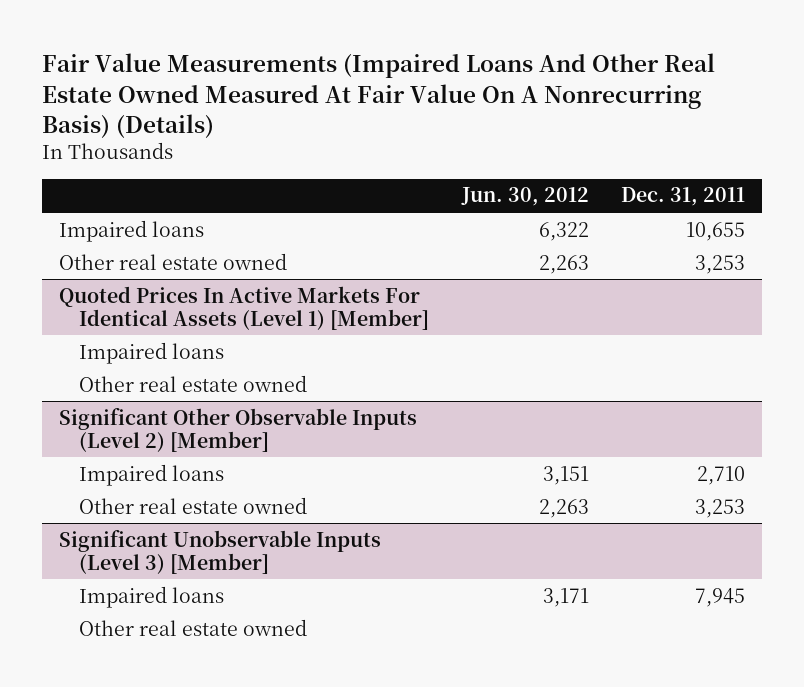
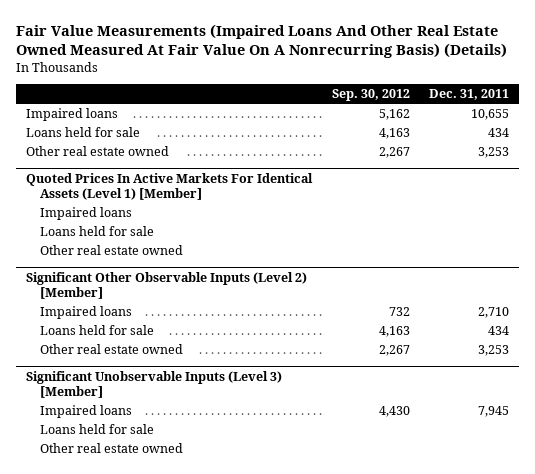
[460,187,589,207] Jun. 30, 2012 -> none
none -> [331,89,410,102] Sep. 30, 2012
none -> [26,126,141,137] Loans held for sale
none -> [39,225,154,236] Loans held for sale
none -> [39,324,154,335] Loans held for sale
none -> [39,423,154,434] Loans held for sale

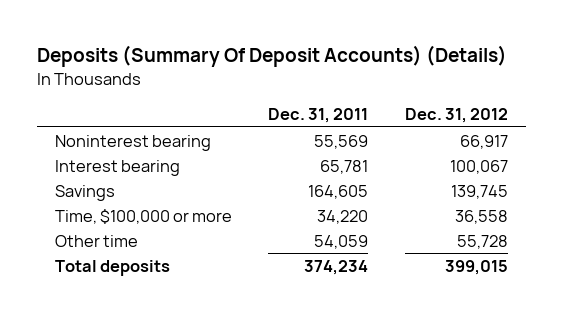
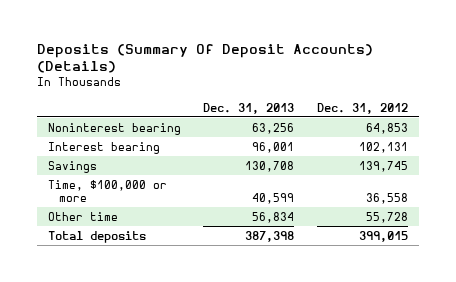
[268,107,369,123] Dec. 31, 2011 -> none
none -> [203,102,295,114] Dec. 31, 2013
[459,134,508,149] 66,917 -> [366,122,409,134] 64,853
[449,159,508,174] 100,067 -> [359,141,409,153] 102,131

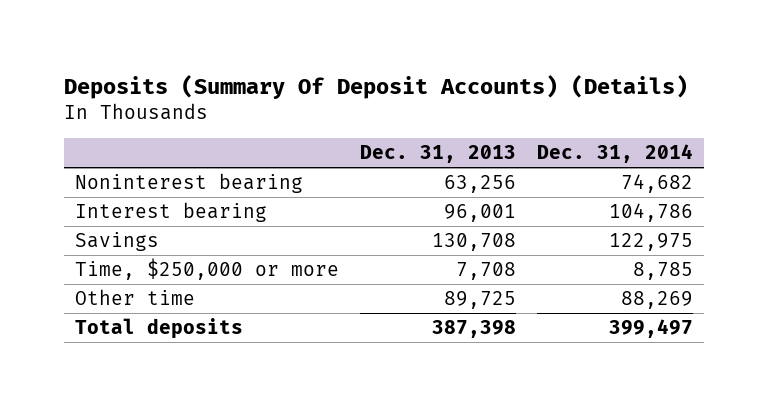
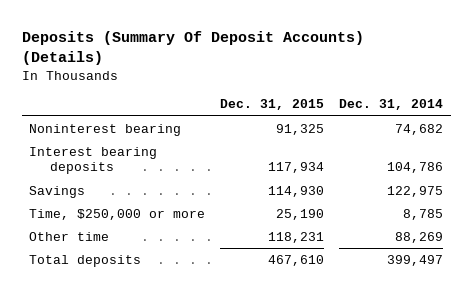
[360,145,517,164] Dec. 31, 2013 -> none
none -> [220,99,325,111] Dec. 31, 2015
[75,202,268,223] Interest bearing -> [29,146,158,175] Interest bearing deposits

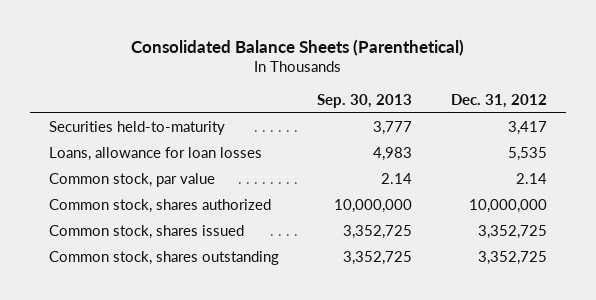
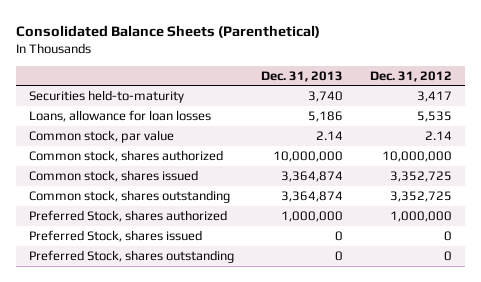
[317,93,413,108] Sep. 30, 2013 -> none
none -> [260,70,343,82] Dec. 31, 2013
none -> [29,210,228,223] Preferred Stock, shares authorized
none -> [29,230,203,243] Preferred Stock, shares issued
none -> [29,250,235,264] Preferred Stock, shares outstanding

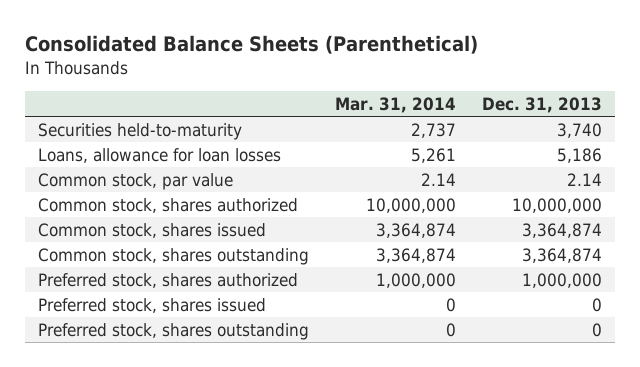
[369,70,452,82] Dec. 31, 2012 -> none
none -> [335,96,457,113] Mar. 31, 2014
[29,210,228,223] Preferred Stock, shares authorized -> [38,272,299,288] Preferred stock, shares authorized
[29,230,203,243] Preferred Stock, shares issued -> [38,297,267,313] Preferred stock, shares issued
[29,250,235,264] Preferred Stock, shares outstanding -> [38,322,310,340] Preferred stock, shares outstanding

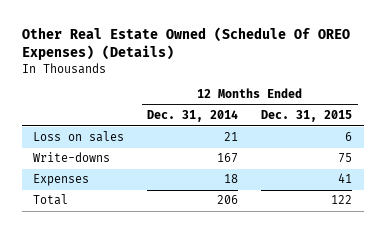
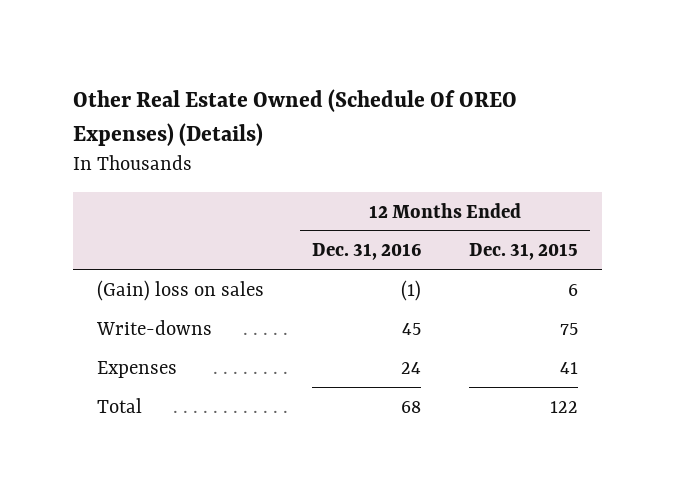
[147,110,239,123] Dec. 31, 2014 -> none
none -> [311,243,421,261] Dec. 31, 2016
[33,131,125,143] Loss on sales -> [96,279,264,301] (Gain) loss on sales

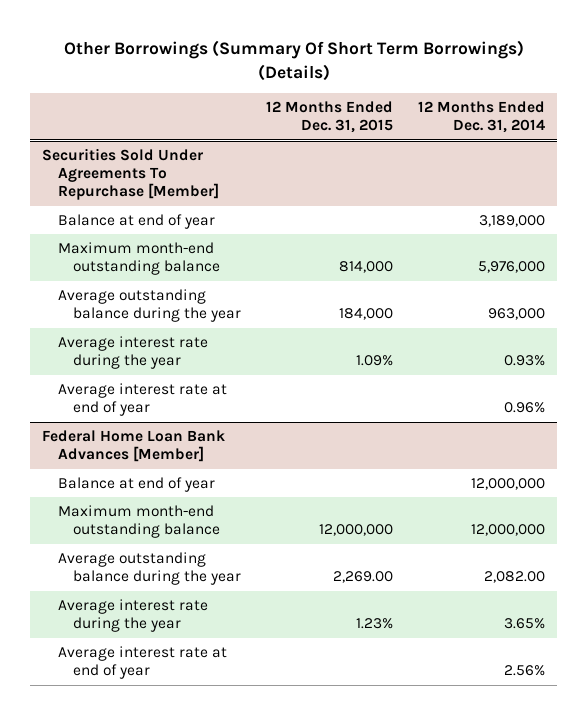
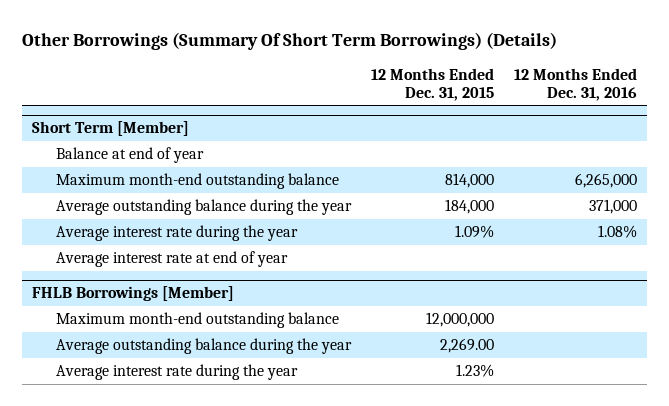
[417,101,545,134] 12 Months Ended Dec. 31, 2014 -> none
none -> [513,67,637,101] 12 Months Ended Dec. 31, 2016
[42,148,219,201] Securities Sold Under Agreements To Repurchase [Member] -> [32,121,190,137] Short Term [Member]
[57,477,215,493] Balance at end of year -> none
[42,430,226,463] Federal Home Loan Bank Advances [Member] -> [32,286,235,302] FHLB Borrowings [Member]
[57,646,227,680] Average interest rate at end of year -> none

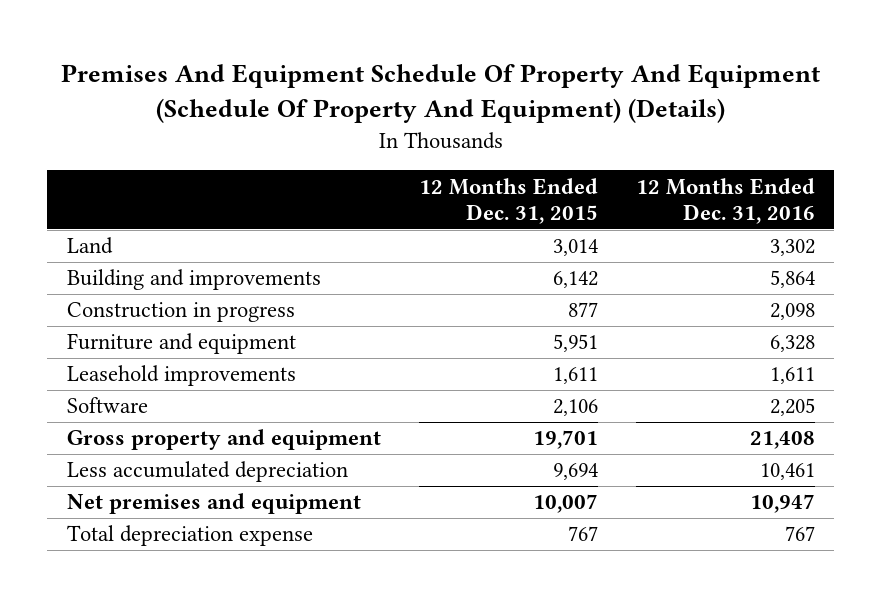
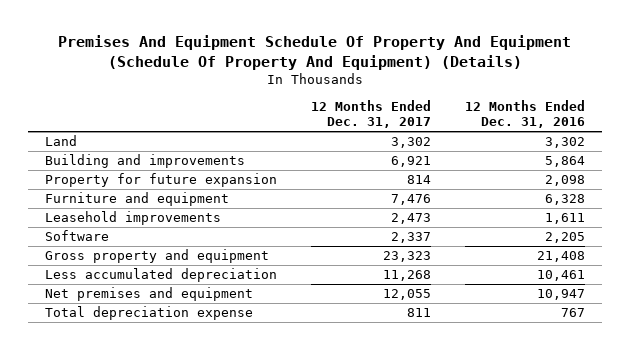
[418,177,598,225] 12 Months Ended Dec. 31, 2015 -> none
none -> [310,99,431,129] 12 Months Ended Dec. 31, 2017
[66,302,295,323] Construction in progress -> [44,173,277,188] Property for future expansion

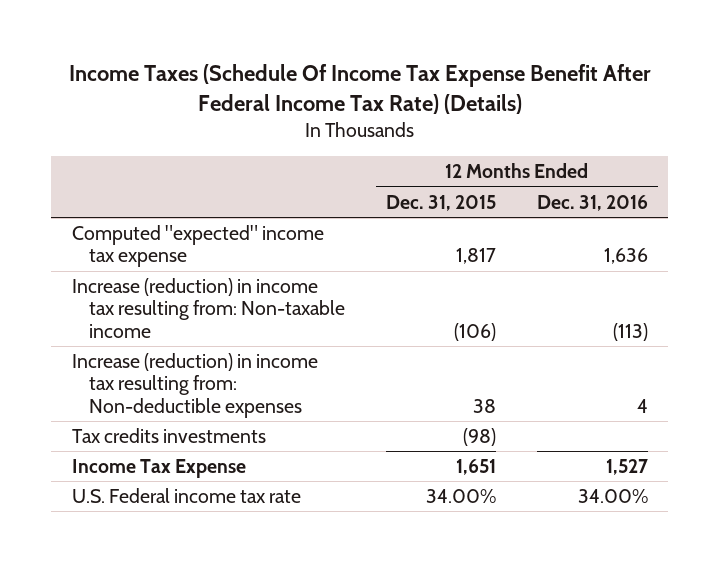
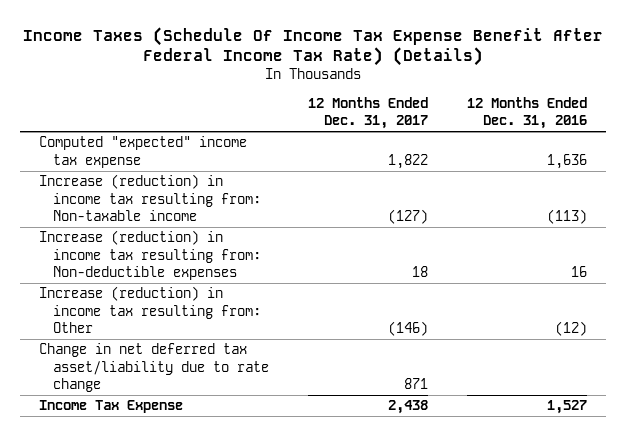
[386,194,497,211] Dec. 31, 2015 -> none
none -> [308,97,429,130] 12 Months Ended Dec. 31, 2017
[71,427,266,443] Tax credits investments -> none
[636,398,648,413] 4 -> [570,265,587,277] 16
none -> [39,286,262,333] Increase (reduction) in income tax resulting from: Other
none -> [39,343,270,392] Change in net deferred tax asset/liability due to rate change
[71,487,301,503] U.S. Federal income tax rate -> none

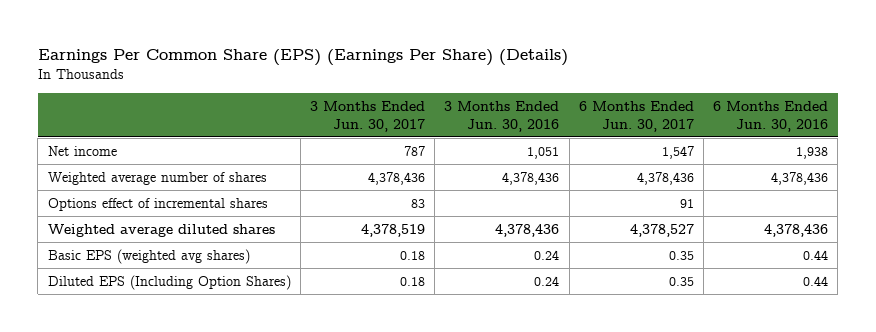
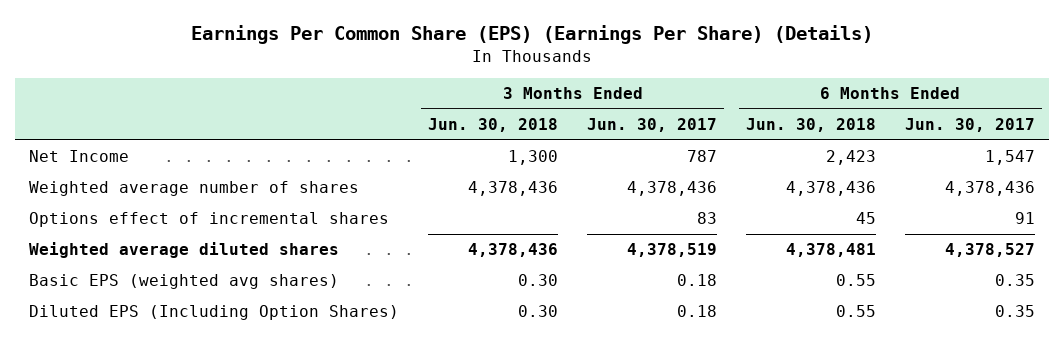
[444,100,560,132] 3 Months Ended Jun. 30, 2016 -> none
[713,100,829,132] 6 Months Ended Jun. 30, 2016 -> none
none -> [428,118,559,133] Jun. 30, 2018
none -> [745,118,876,133] Jun. 30, 2018
[47,145,117,156] Net income -> [29,150,130,163] Net Income

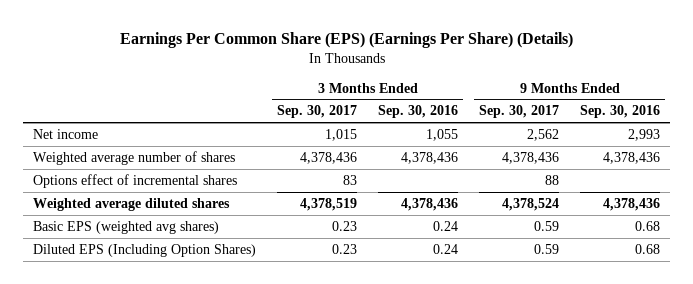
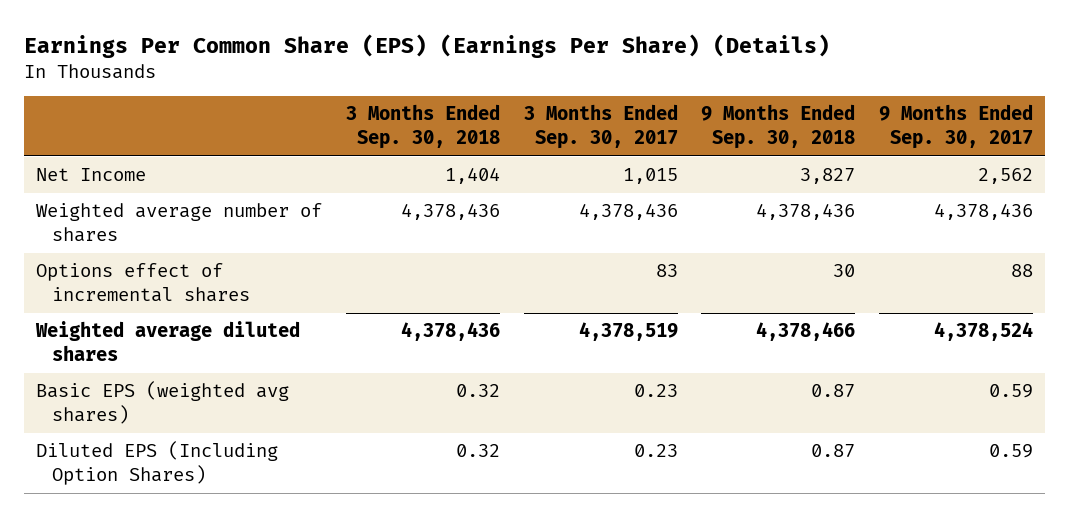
[378,105,459,119] Sep. 30, 2016 -> none
[579,105,660,119] Sep. 30, 2016 -> none
none -> [345,104,500,150] 3 Months Ended Sep. 30, 2018
none -> [701,104,856,150] 9 Months Ended Sep. 30, 2018
[33,128,99,139] Net income -> [35,168,146,182] Net Income

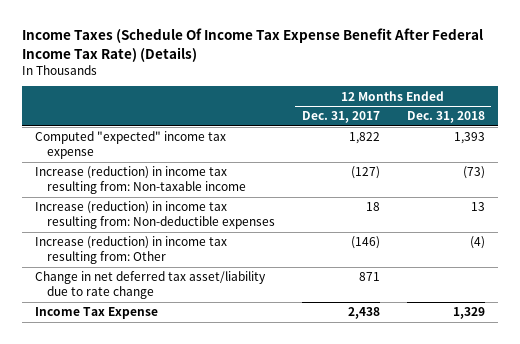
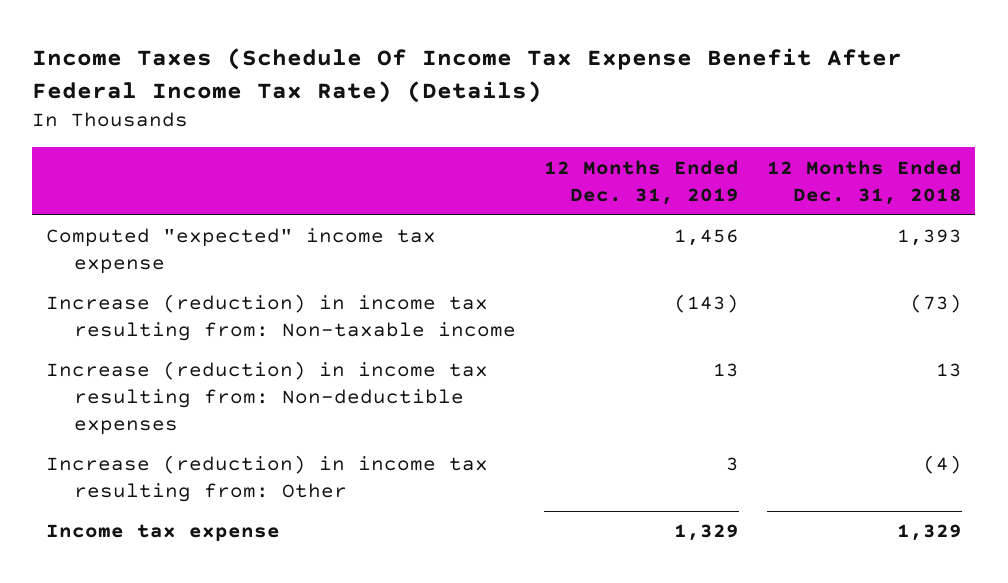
[302,111,381,124] Dec. 31, 2017 -> none
none -> [543,159,739,205] 12 Months Ended Dec. 31, 2019
[35,271,267,300] Change in net deferred tax asset/liability due to rate change -> none
[35,307,159,320] Income Tax Expense -> [45,524,280,542] Income tax expense

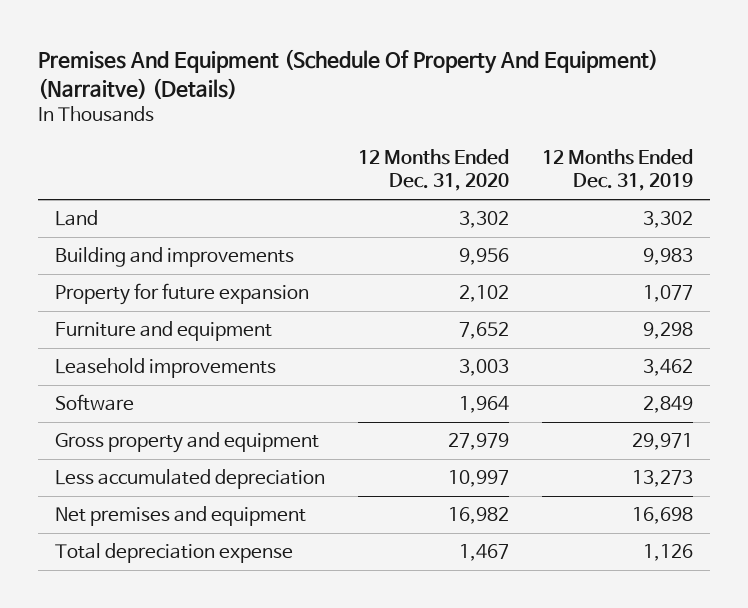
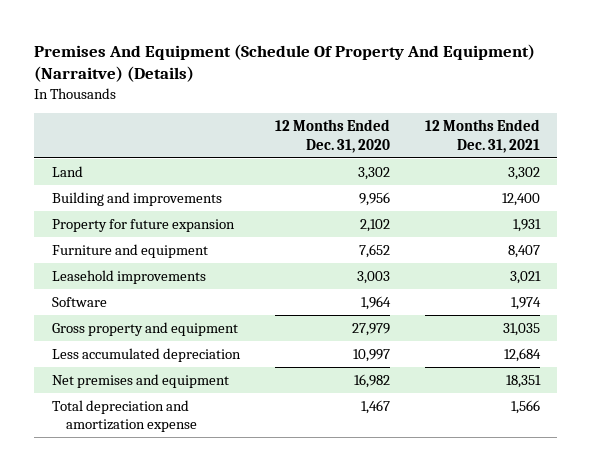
[542,149,694,192] 12 Months Ended Dec. 31, 2019 -> none
none -> [424,119,540,153] 12 Months Ended Dec. 31, 2021
[55,543,294,564] Total depreciation expense -> [51,399,198,433] Total depreciation and amortization expense

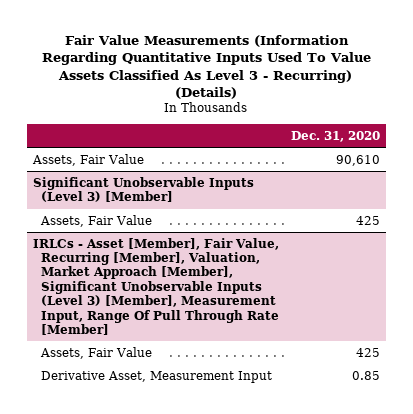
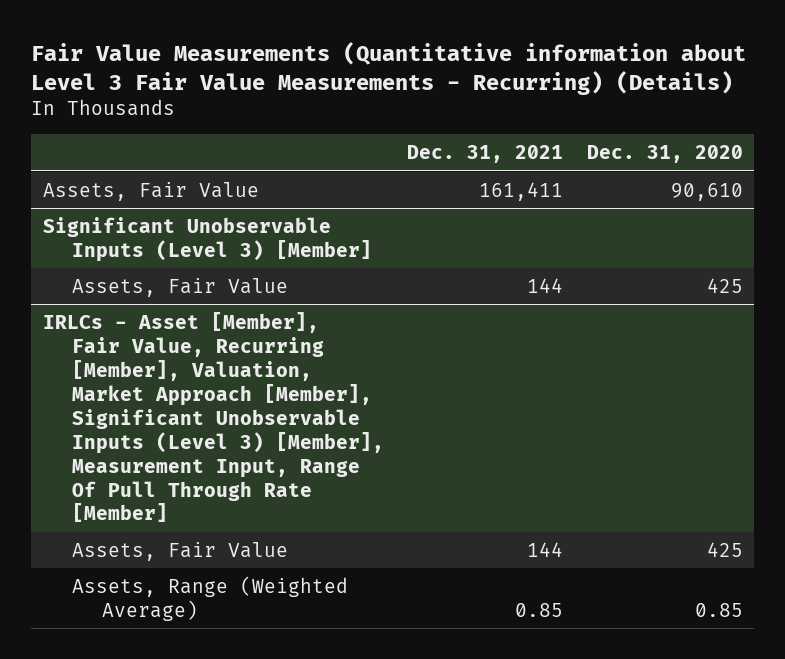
[42,34,372,100] Fair Value Measurements (Information Regarding Quantitative Inputs Used To Value Assets Classified As Level 3 - Recurring) (Details) -> [31,41,747,95] Fair Value Measurements (Quantitative information about Level 3 Fair Value Measurements - Recurring) (Details)
none -> [407,145,564,164] Dec. 31, 2021
[41,370,273,383] Derivative Asset, Measurement Input -> [72,575,349,621] Assets, Range (Weighted Average)

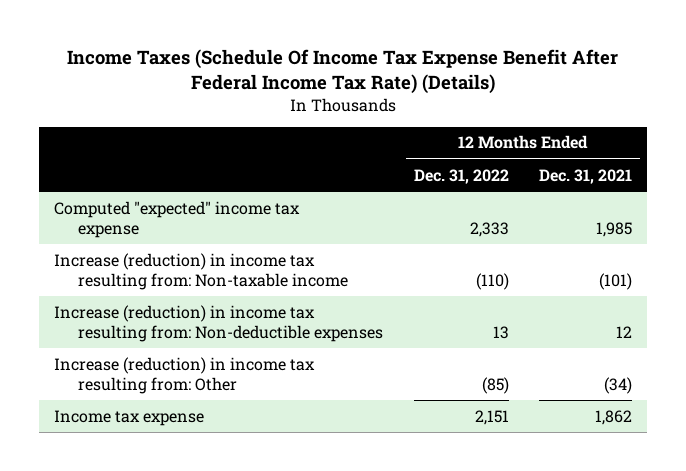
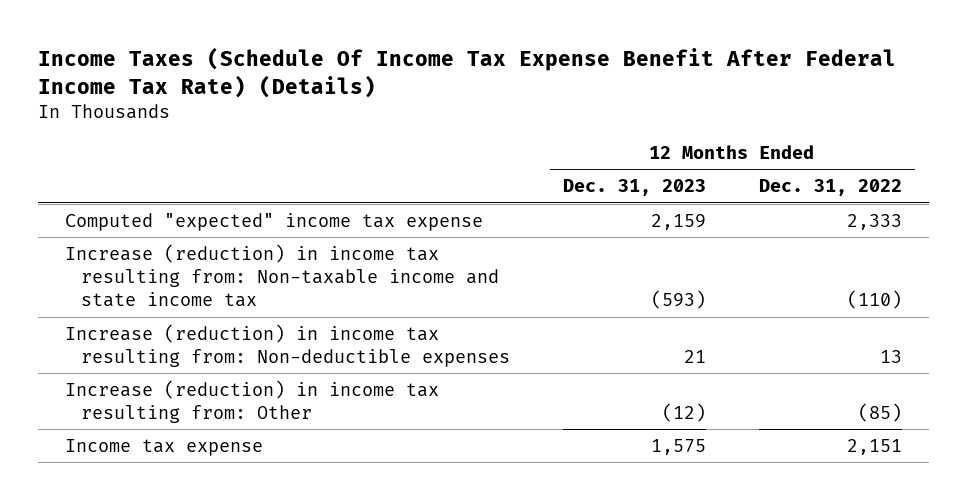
[538,168,632,184] Dec. 31, 2021 -> none
none -> [562,179,706,197] Dec. 31, 2023
[54,252,349,290] Increase (reduction) in income tax resulting from: Non-taxable income -> [64,243,499,308] Increase (reduction) in income tax resulting from: Non-taxable income and state income tax

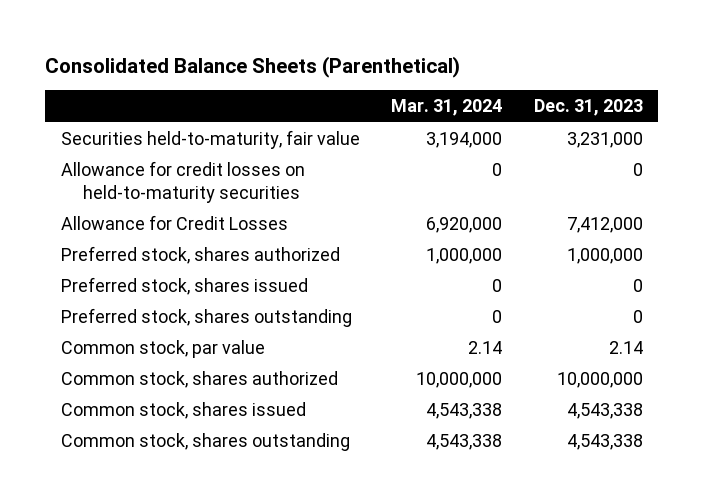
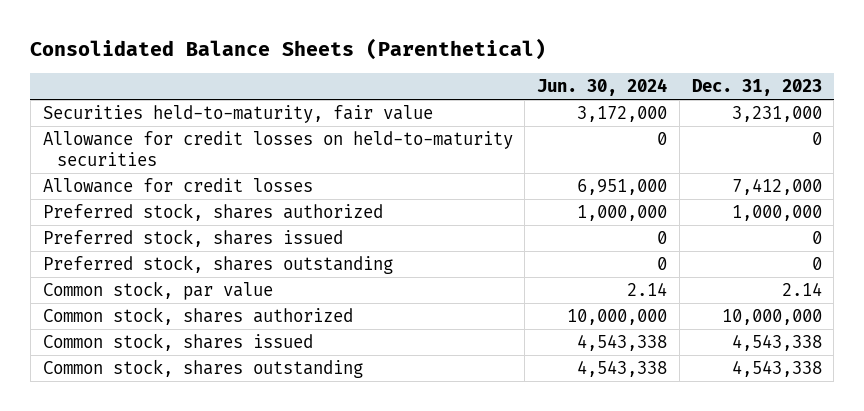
[391,99,503,117] Mar. 31, 2024 -> none
none -> [537,78,668,97] Jun. 30, 2024
[60,214,288,230] Allowance for Credit Losses -> [42,177,313,193] Allowance for credit losses

